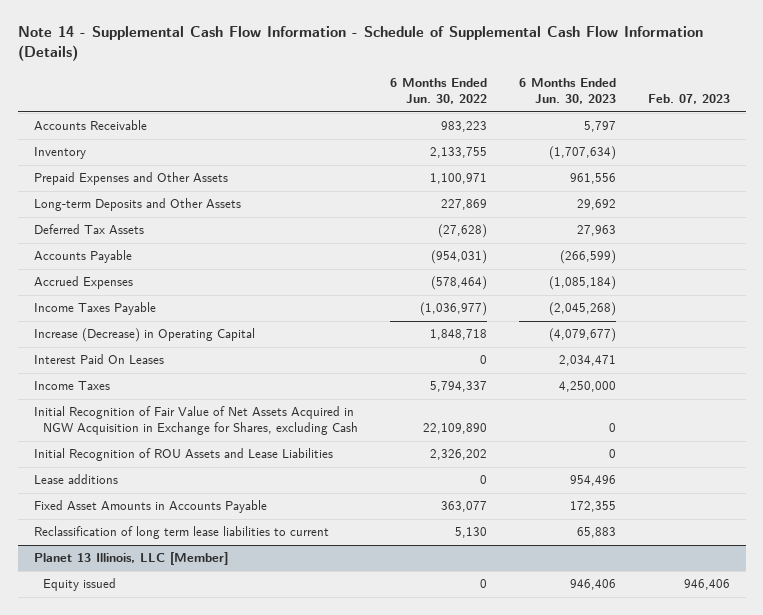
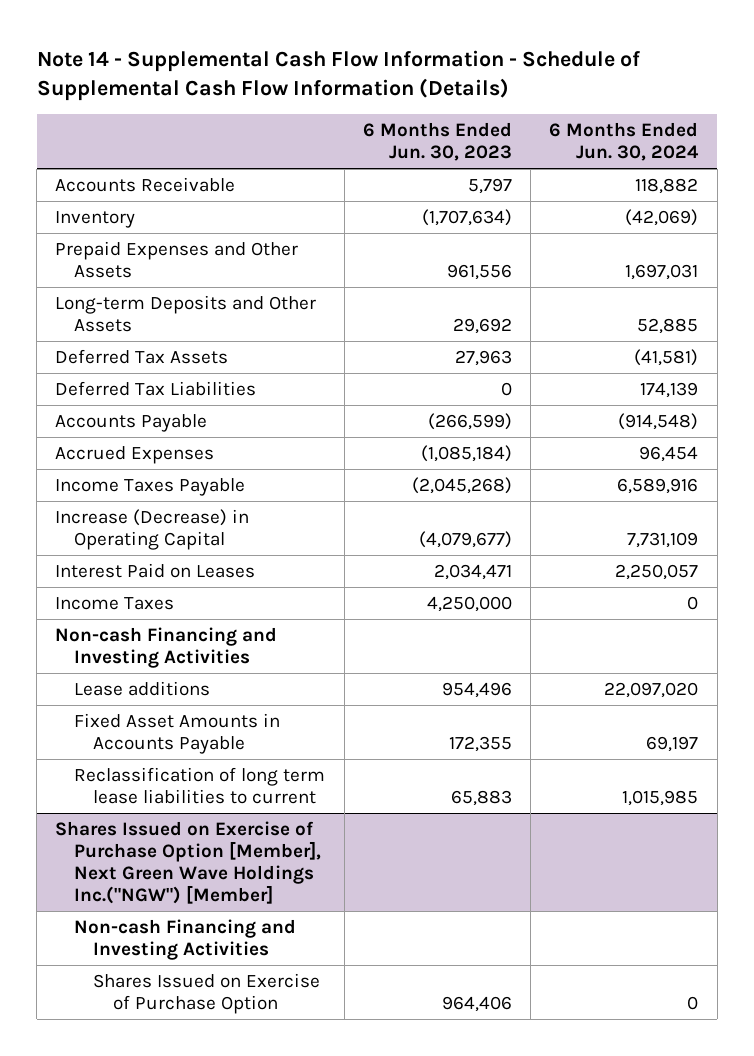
[390,78,488,105] 6 Months Ended Jun. 30, 2022 -> none
[647,94,730,105] Feb. 07, 2023 -> none
none -> [549,121,700,162] 6 Months Ended Jun. 30, 2024
none -> [55,380,257,396] Deferred Tax Liabilities
[33,354,164,365] Interest Paid On Leases -> [55,562,256,578] Interest Paid on Leases
[33,406,359,436] Initial Recognition of Fair Value of Net Assets Acquired in NGW Acquisition in Exchange for Shares, excluding Cash -> none
[33,448,333,462] Initial Recognition of ROU Assets and Lease Liabilities -> none
none -> [55,626,278,669] Non-cash Financing and Investing Activities
[33,552,228,566] Planet 13 Illinois, LLC [Member] -> none
[43,578,117,592] Equity issued -> none
none -> [55,820,322,905] Shares Issued on Exercise of Purchase Option [Member], Next Green Wave Holdings Inc.("NGW") [Member]
none -> [74,918,297,961] Non-cash Financing and Investing Activities
none -> [93,972,321,1015] Shares Issued on Exercise of Purchase Option

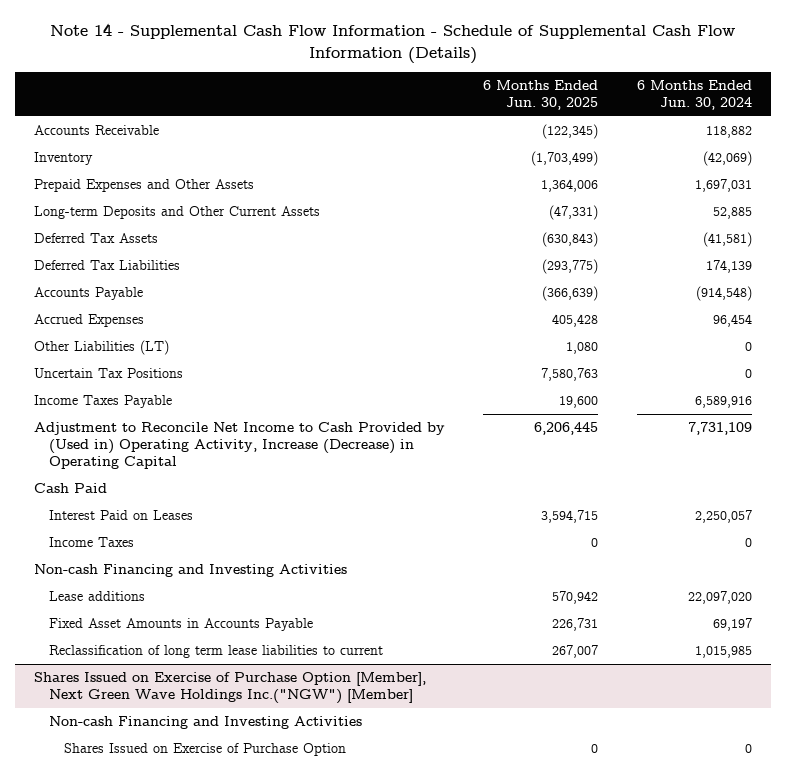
[362,121,512,162] 6 Months Ended Jun. 30, 2023 -> none
none -> [483,80,599,110] 6 Months Ended Jun. 30, 2025
[55,294,317,333] Long-term Deposits and Other Assets -> [33,206,320,220] Long-term Deposits and Other Current Assets
none -> [33,340,169,356] Other Liabilities (LT)
none -> [33,368,183,379] Uncertain Tax Positions
[55,508,250,551] Increase (Decrease) in Operating Capital -> [33,422,445,470] Adjustment to Reconcile Net Income to Cash Provided by (Used in) Operating Activity, Increase (Decrease) in Operating Capital
none -> [33,483,107,494] Cash Paid

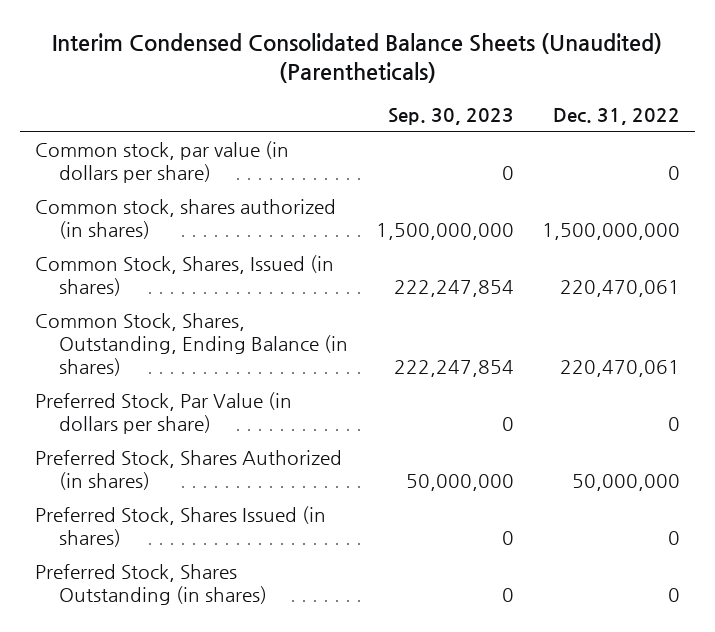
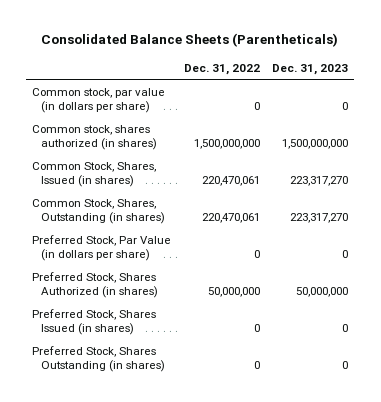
[52,32,663,83] Interim Condensed Consolidated Balance Sheets (Unaudited) (Parentheticals) -> [41,33,339,48] Consolidated Balance Sheets (Parentheticals)
[387,108,514,126] Sep. 30, 2023 -> none
none -> [272,63,349,75] Dec. 31, 2023
[34,313,348,377] Common Stock, Shares, Outstanding, Ending Balance (in shares) -> [32,198,166,224] Common Stock, Shares, Outstanding (in shares)

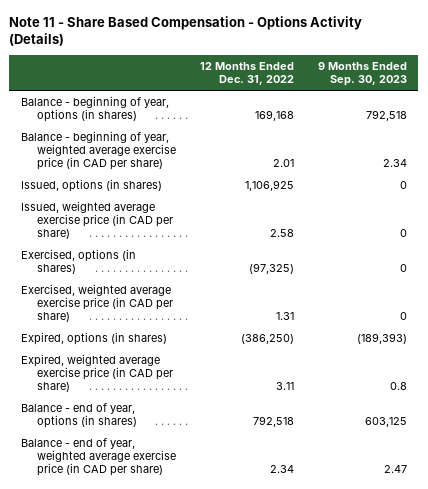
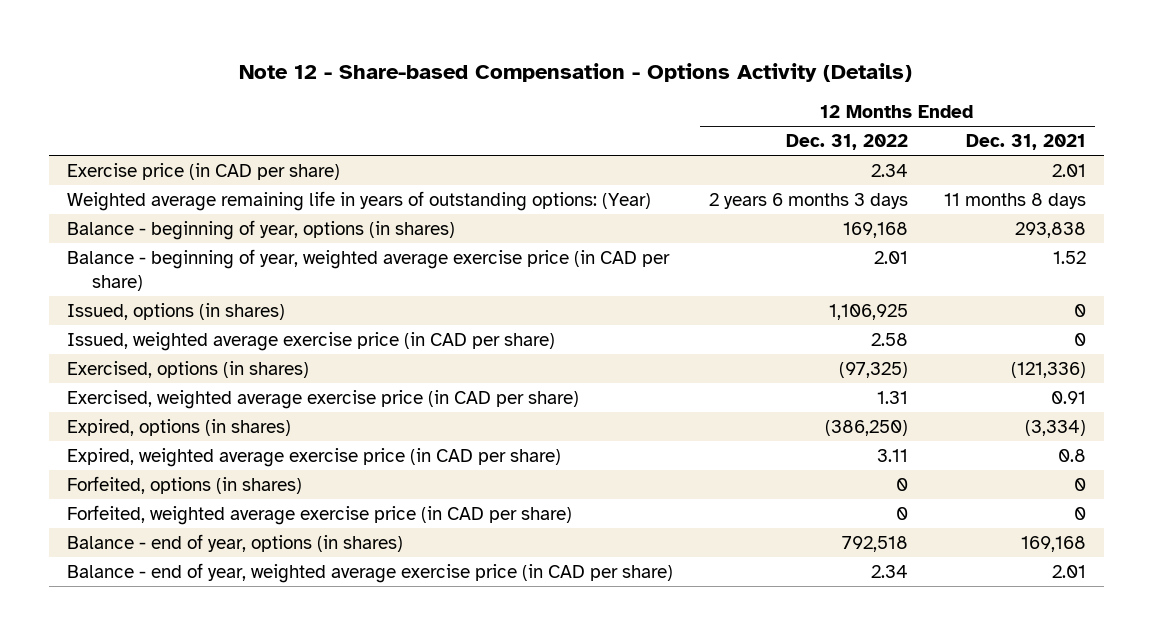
[9,15,363,46] Note 11 - Share Based Compensation - Options Activity (Details) -> [239,62,913,82] Note 12 - Share-based Compensation - Options Activity (Details)
[317,62,407,87] 9 Months Ended Sep. 30, 2023 -> none
none -> [965,134,1086,151] Dec. 31, 2021
none -> [67,162,341,180] Exercise price (in CAD per share)
none -> [67,190,652,211] Weighted average remaining life in years of outstanding options: (Year)
none -> [67,475,303,494] Forfeited, options (in shares)
none -> [67,504,573,525] Forfeited, weighted average exercise price (in CAD per share)

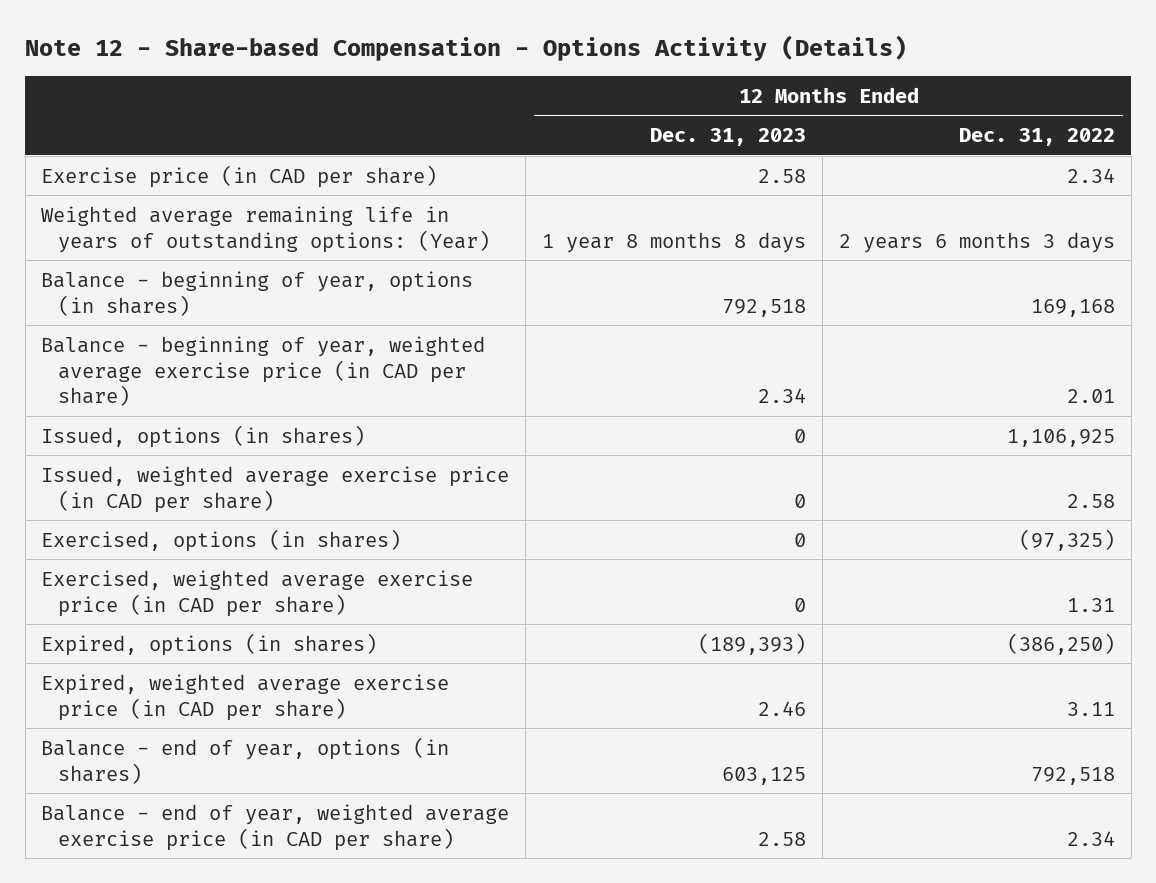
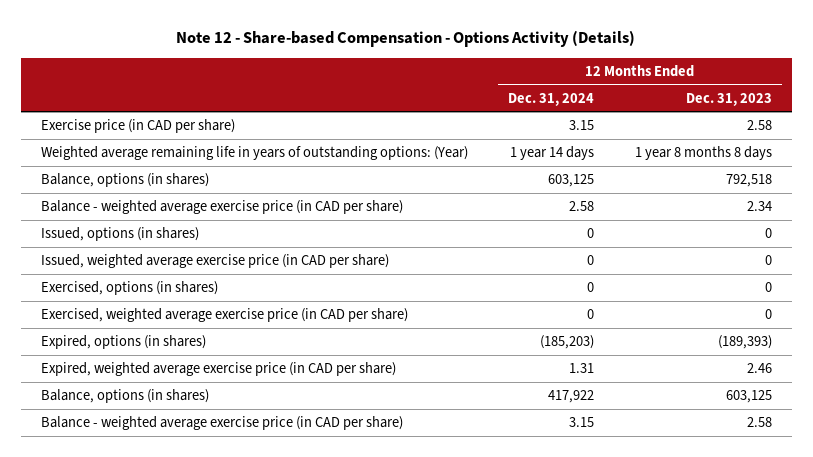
[959,128,1116,147] Dec. 31, 2022 -> none
none -> [508,92,595,106] Dec. 31, 2024
[41,270,474,316] Balance - beginning of year, options (in shares) -> [41,173,210,188] Balance, options (in shares)
[41,335,486,407] Balance - beginning of year, weighted average exercise price (in CAD per share) -> [41,200,404,215] Balance - weighted average exercise price (in CAD per share)
[41,736,450,784] Balance - end of year, options (in shares) -> [41,389,210,404] Balance, options (in shares)
[41,803,510,851] Balance - end of year, weighted average exercise price (in CAD per share) -> [41,416,404,431] Balance - weighted average exercise price (in CAD per share)

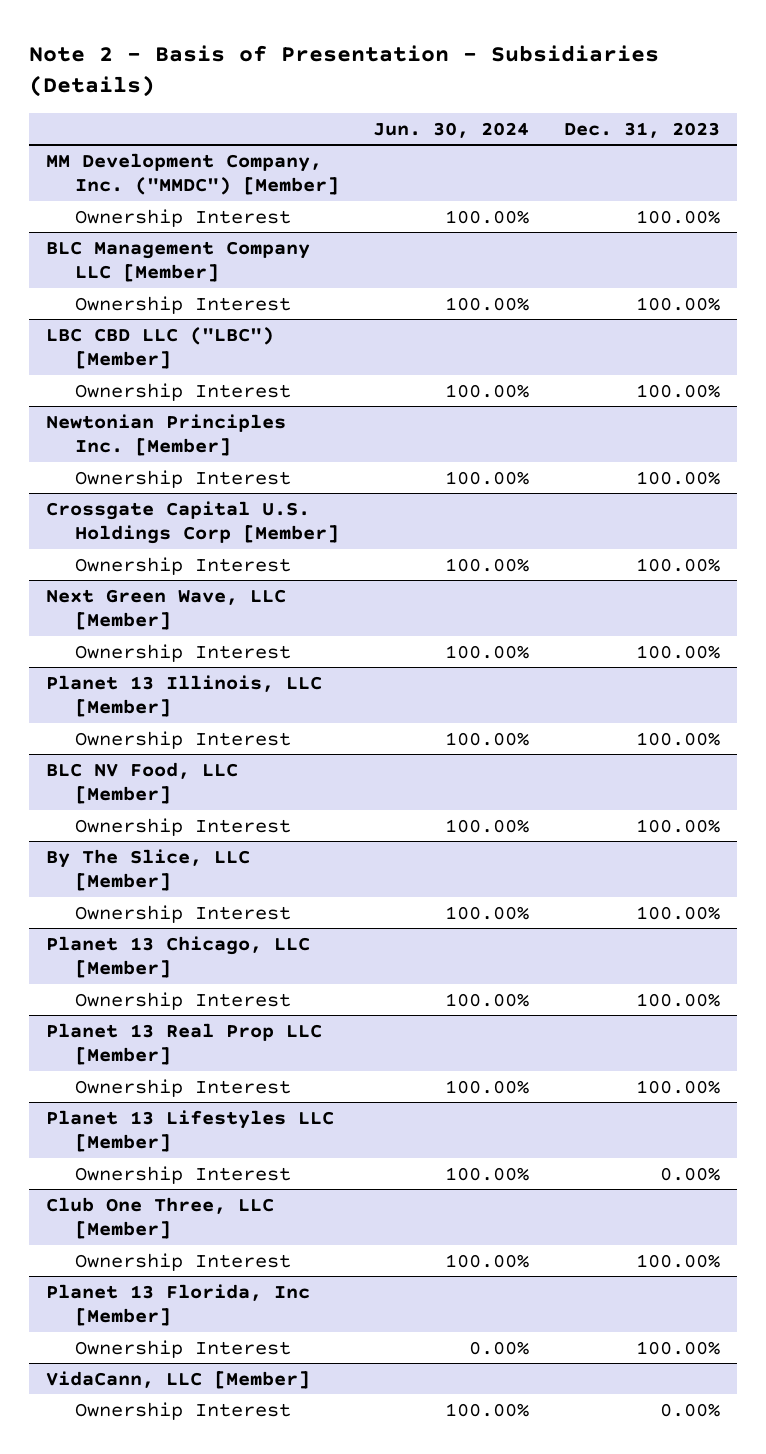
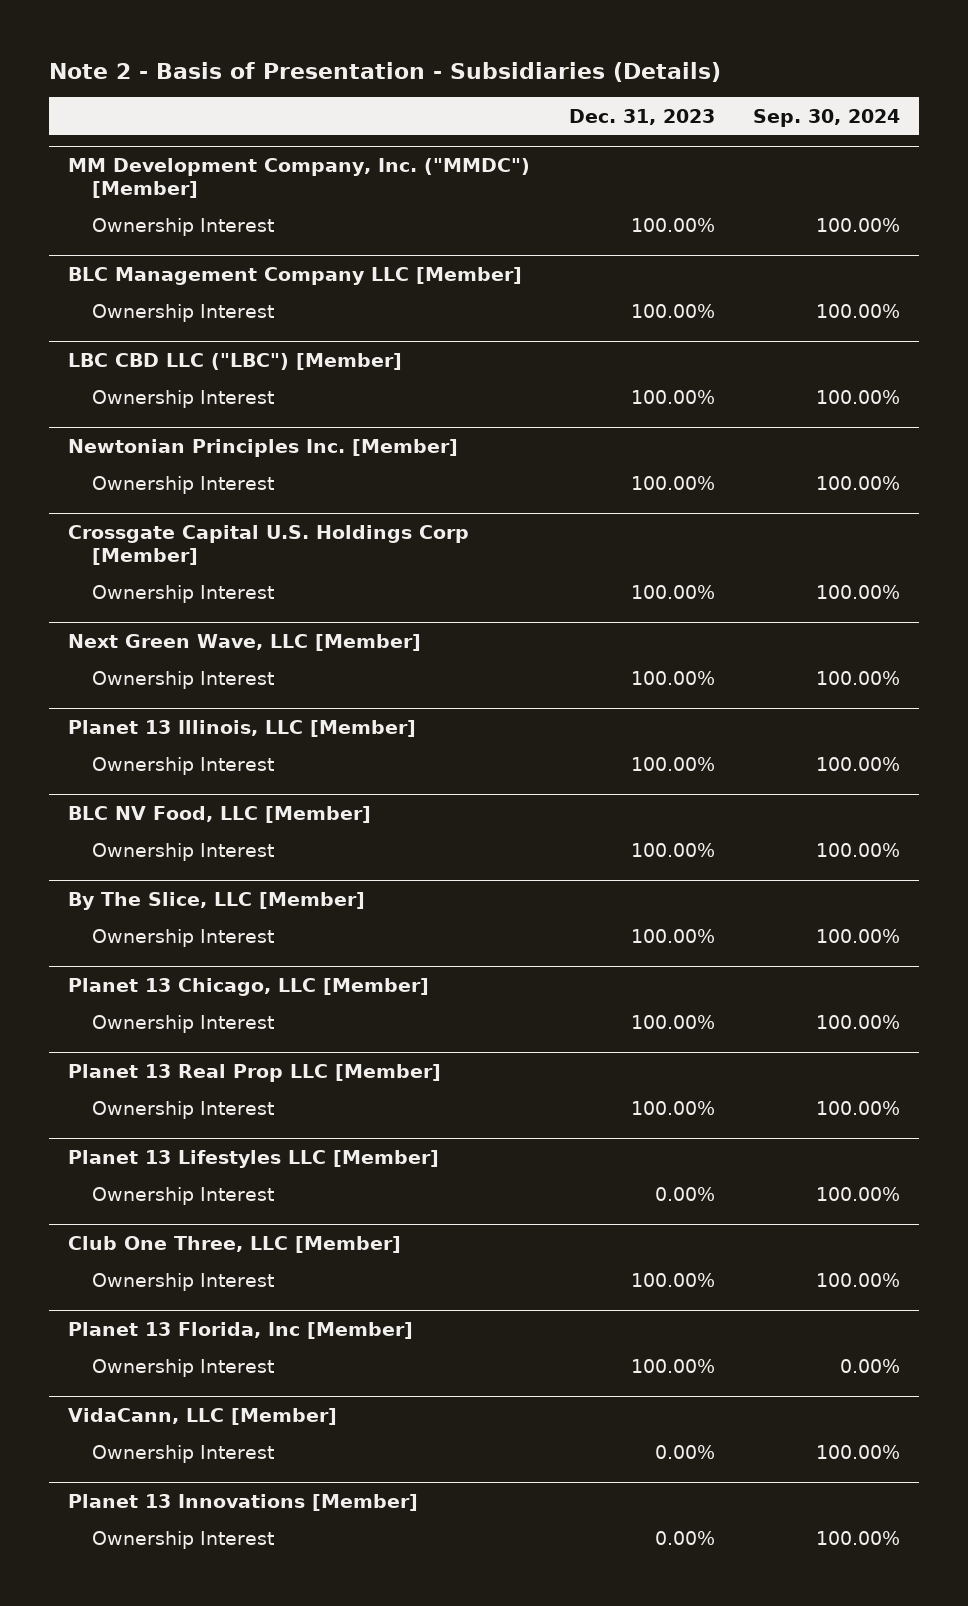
[373,121,530,138] Jun. 30, 2024 -> none
none -> [752,108,900,127] Sep. 30, 2024
none -> [68,1493,419,1511] Planet 13 Innovations [Member]
none -> [91,1531,274,1550] Ownership Interest

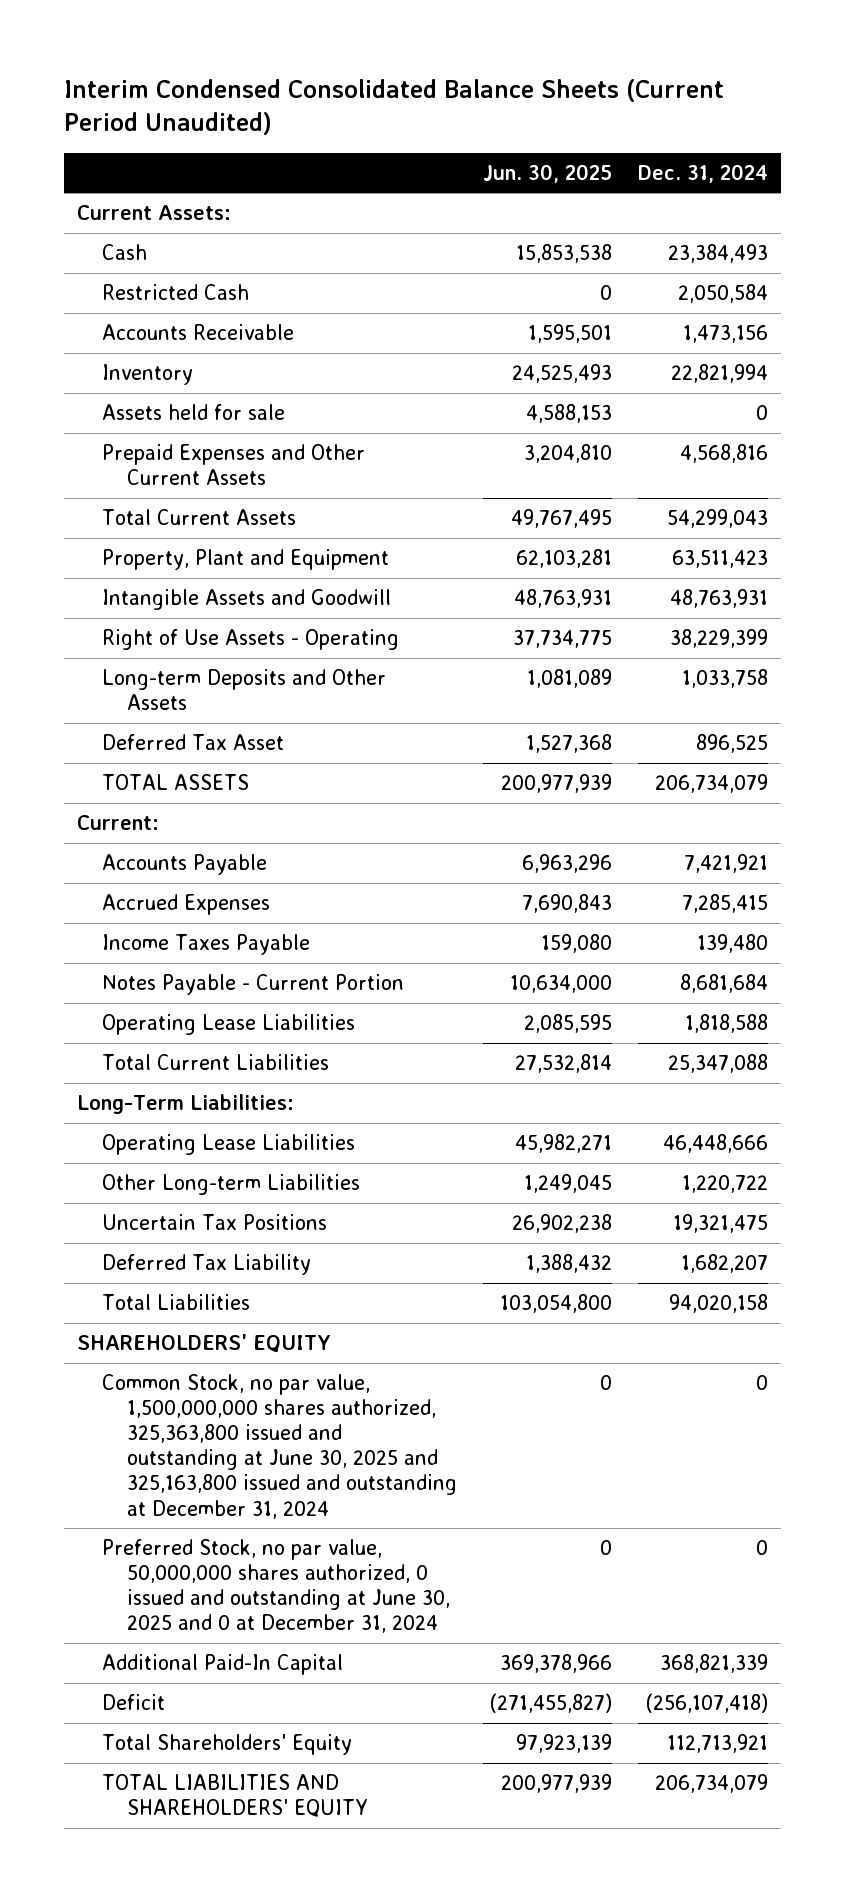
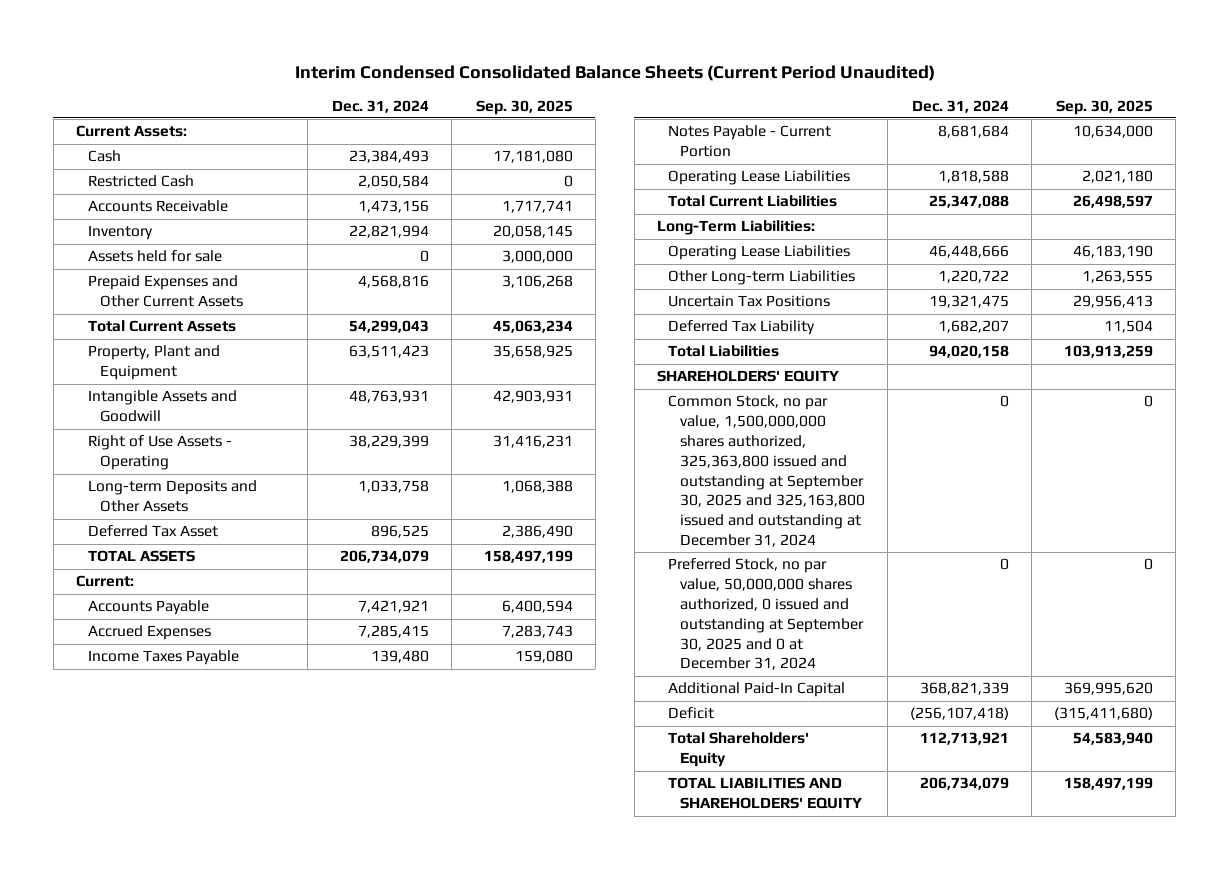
[483,163,613,183] Jun. 30, 2025 -> none
none -> [475,99,573,115] Sep. 30, 2025
[102,1374,458,1519] Common Stock, no par value, 1,500,000,000 shares authorized, 325,363,800 issued and outstanding at June 30, 2025 and 325,163,800 issued and outstanding at December 31, 2024 -> [668,395,866,548] Common Stock, no par value, 1,500,000,000 shares authorized, 325,363,800 issued and outstanding at September 30, 2025 and 325,163,800 issued and outstanding at December 31, 2024
[102,1539,451,1634] Preferred Stock, no par value, 50,000,000 shares authorized, 0 issued and outstanding at June 30, 2025 and 0 at December 31, 2024 -> [668,558,865,671] Preferred Stock, no par value, 50,000,000 shares authorized, 0 issued and outstanding at September 30, 2025 and 0 at December 31, 2024

